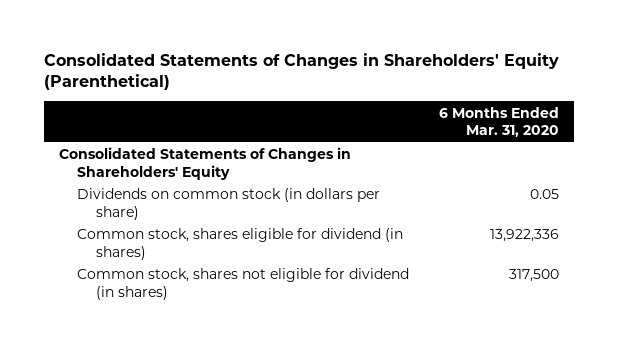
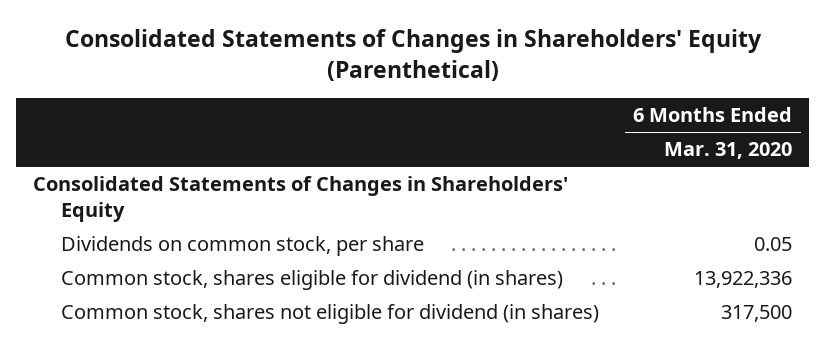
[77,188,381,220] Dividends on common stock (in dollars per share) -> [61,236,425,257] Dividends on common stock, per share

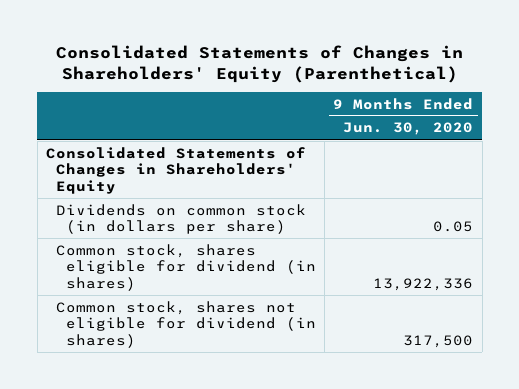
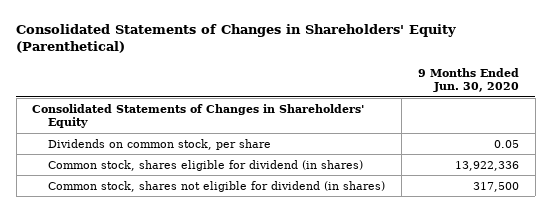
[55,203,306,235] Dividends on common stock (in dollars per share) -> [48,138,272,150] Dividends on common stock, per share

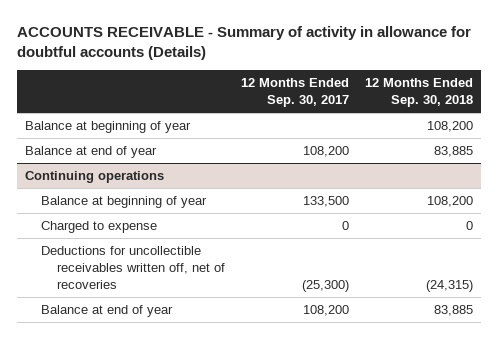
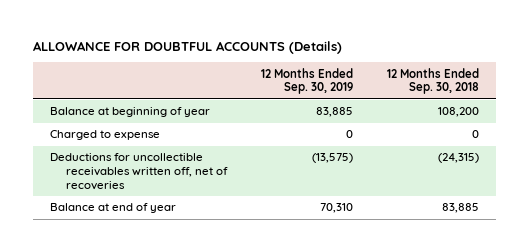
[16,26,471,61] ACCOUNTS RECEIVABLE - Summary of activity in allowance for doubtful accounts (Details) -> [32,40,342,54] ALLOWANCE FOR DOUBTFUL ACCOUNTS (Details)
[241,78,350,108] 12 Months Ended Sep. 30, 2017 -> none
none -> [261,67,354,95] 12 Months Ended Sep. 30, 2019
[24,146,157,159] Balance at end of year -> none
[24,171,164,184] Continuing operations -> none
[41,196,208,209] Balance at beginning of year -> none

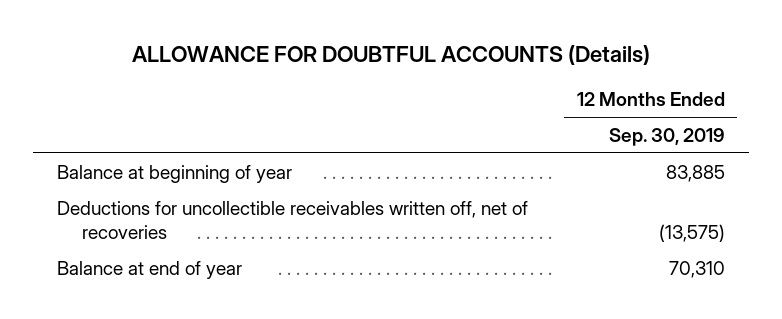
[386,67,479,95] 12 Months Ended Sep. 30, 2018 -> none
[49,130,160,141] Charged to expense -> none

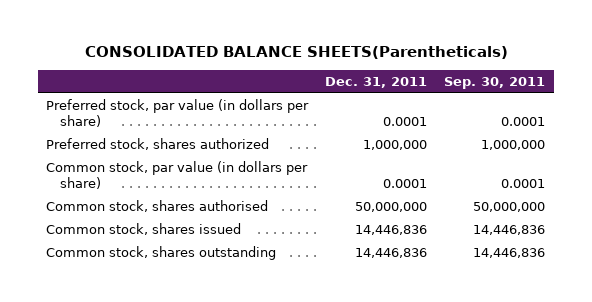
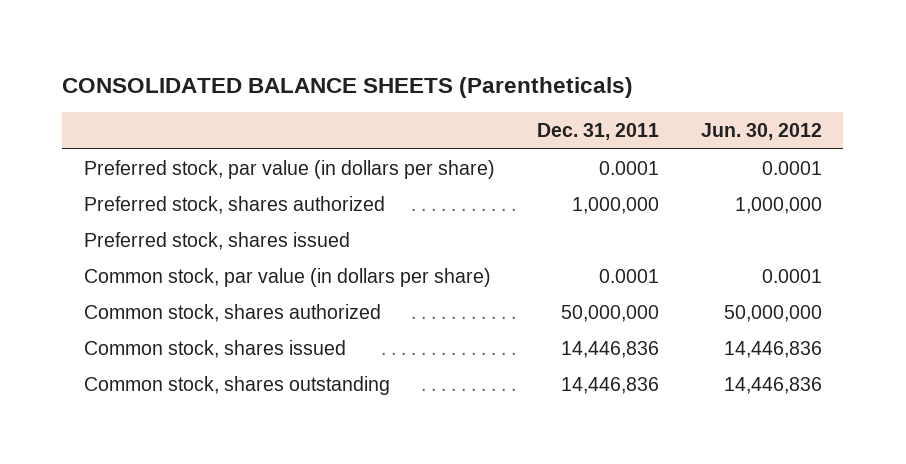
[84,46,508,60] CONSOLIDATED BALANCE SHEETS(Parentheticals) -> [62,76,634,98] CONSOLIDATED BALANCE SHEETS (Parentheticals)
[444,76,546,89] Sep. 30, 2011 -> none
none -> [701,123,823,141] Jun. 30, 2012
none -> [83,231,350,250] Preferred stock, shares issued
[46,200,269,213] Common stock, shares authorised -> [83,303,381,322] Common stock, shares authorized

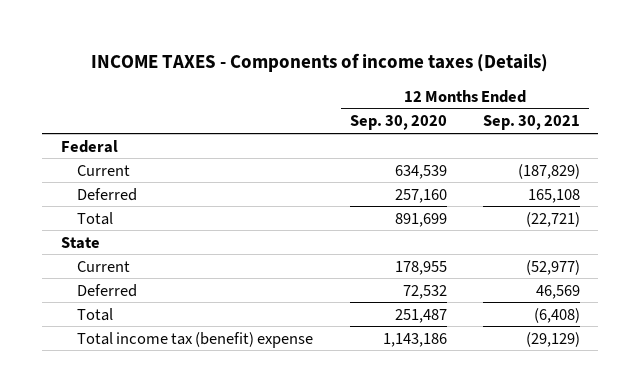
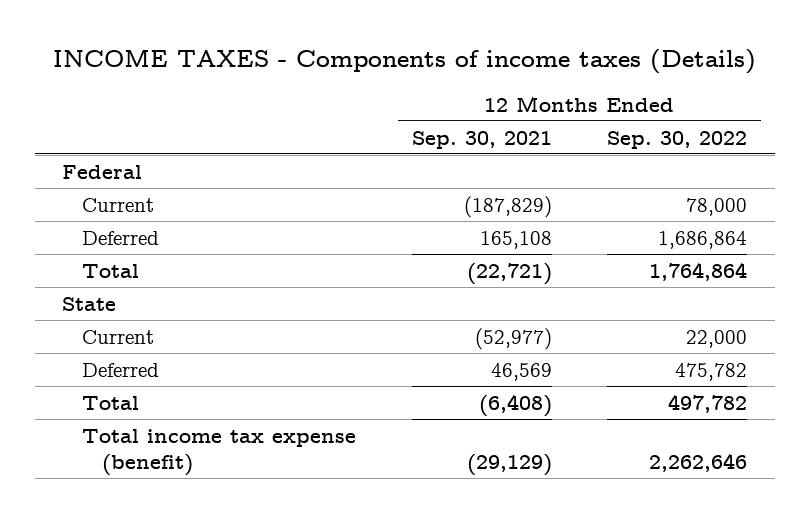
[349,115,447,131] Sep. 30, 2020 -> none
none -> [607,130,748,149] Sep. 30, 2022
[77,331,314,348] Total income tax (benefit) expense -> [82,428,357,477] Total income tax expense (benefit)

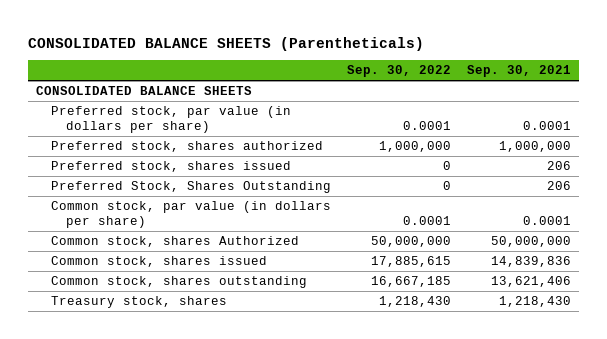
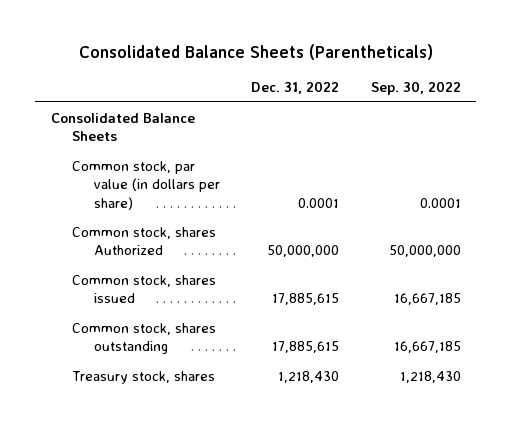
[28,36,425,51] CONSOLIDATED BALANCE SHEETS (Parentheticals) -> [78,43,433,60] Consolidated Balance Sheets (Parentheticals)
[466,65,571,78] Sep. 30, 2021 -> none
none -> [251,81,340,95] Dec. 31, 2022
[50,105,291,133] Preferred stock, par value (in dollars per share) -> none
[50,140,323,152] Preferred stock, shares authorized -> none
[50,160,291,172] Preferred stock, shares issued -> none
[50,180,331,193] Preferred Stock, Shares Outstanding -> none
[36,85,253,95] CONSOLIDATED BALANCE SHEETS -> [50,112,195,142] Consolidated Balance Sheets
[370,255,451,267] 17,885,615 -> [393,293,461,306] 16,667,185

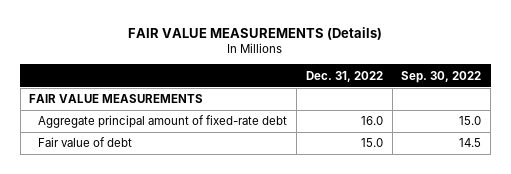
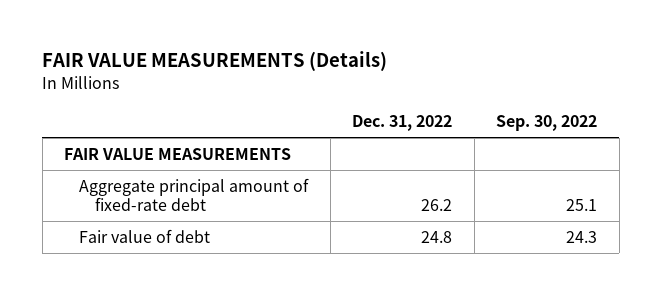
[360,116,383,126] 16.0 -> [421,199,453,212] 26.2
[459,116,482,126] 15.0 -> [566,199,598,212] 25.1
[360,138,383,148] 15.0 -> [421,230,453,243] 24.8
[459,138,482,148] 14.5 -> [566,230,598,243] 24.3

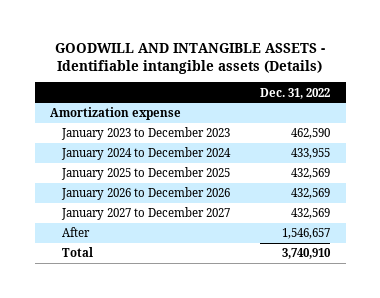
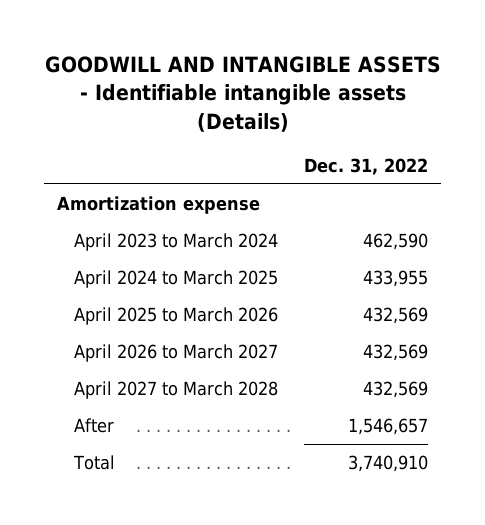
[60,127,230,141] January 2023 to December 2023 -> [73,233,278,252] April 2023 to March 2024
[60,147,231,161] January 2024 to December 2024 -> [73,270,278,289] April 2024 to March 2025
[60,167,230,181] January 2025 to December 2025 -> [73,307,278,326] April 2025 to March 2026
[60,187,230,201] January 2026 to December 2026 -> [73,344,278,363] April 2026 to March 2027
[60,207,230,221] January 2027 to December 2027 -> [73,381,278,400] April 2027 to March 2028

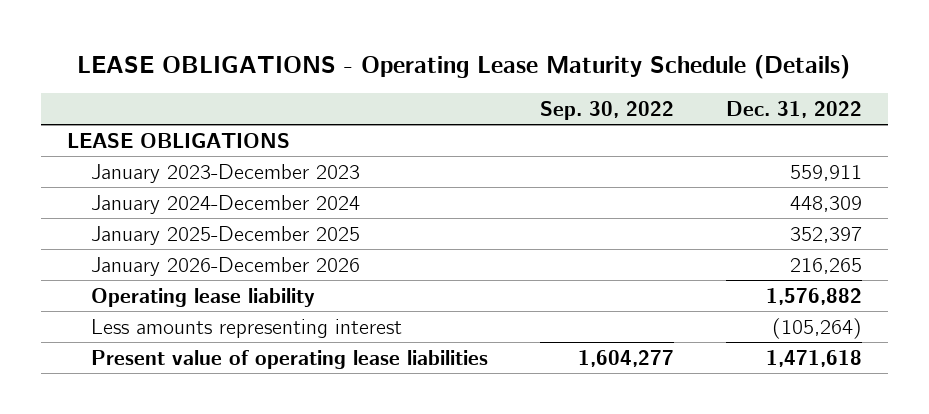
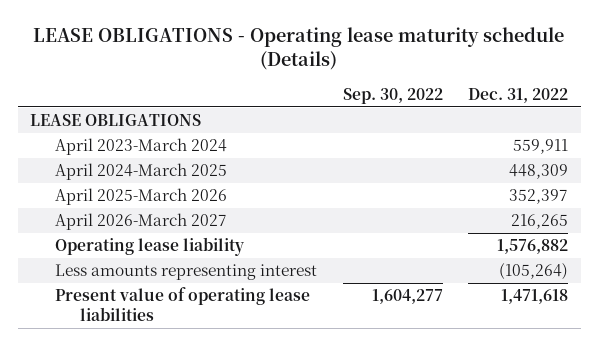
[77,54,851,79] LEASE OBLIGATIONS - Operating Lease Maturity Schedule (Details) -> [33,26,565,71] LEASE OBLIGATIONS - Operating lease maturity schedule (Details)
[91,163,361,183] January 2023-December 2023 -> [55,138,228,156] April 2023-March 2024
[91,194,361,214] January 2024-December 2024 -> [55,163,228,181] April 2024-March 2025
[91,225,361,245] January 2025-December 2025 -> [55,188,228,206] April 2025-March 2026
[91,256,361,276] January 2026-December 2026 -> [55,213,228,231] April 2026-March 2027

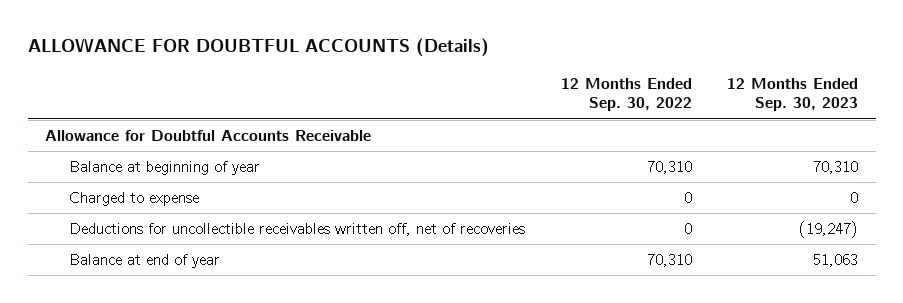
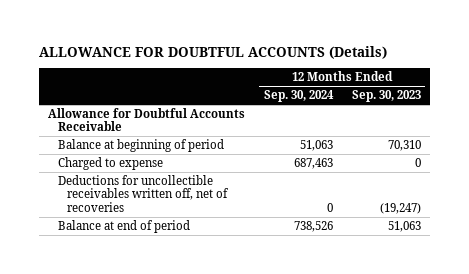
[560,77,692,112] 12 Months Ended Sep. 30, 2022 -> none
none -> [263,90,334,103] Sep. 30, 2024
[69,160,261,175] Balance at beginning of year -> [57,139,224,153] Balance at beginning of period
[69,253,221,268] Balance at end of year -> [57,220,190,234] Balance at end of period

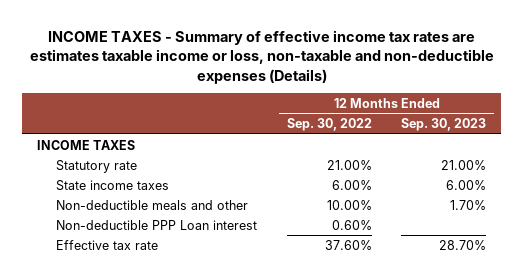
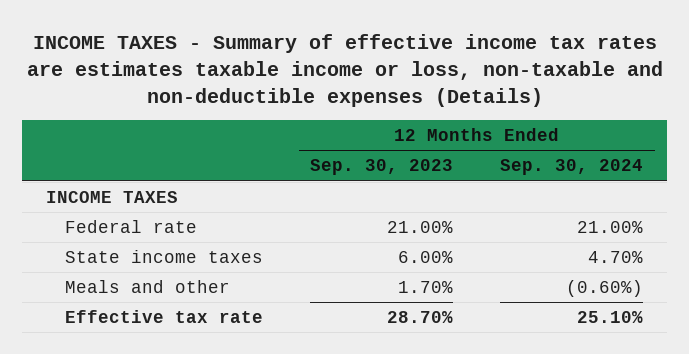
[286,118,372,132] Sep. 30, 2022 -> none
none -> [500,159,644,176] Sep. 30, 2024
[55,159,137,173] Statutory rate -> [65,219,198,233] Federal rate
[55,219,257,230] Non-deductible PPP Loan interest -> none
[55,199,248,210] Non-deductible meals and other -> [65,279,231,293] Meals and other

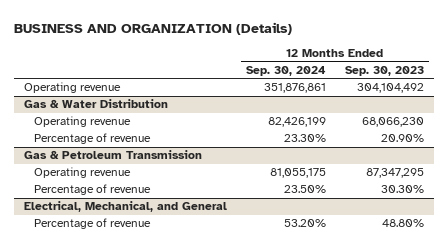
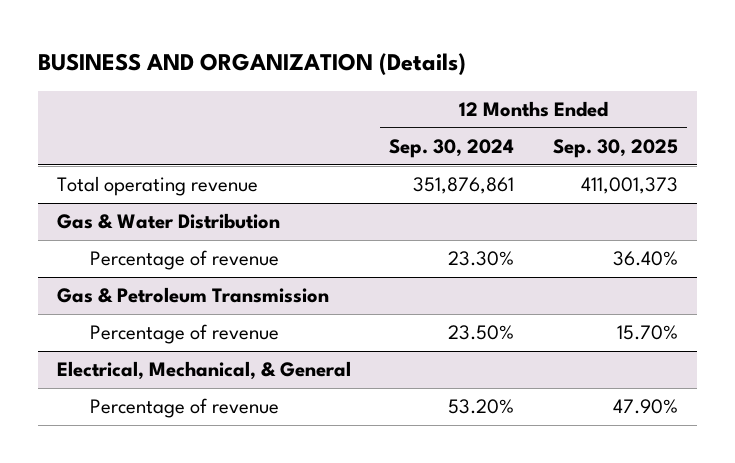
[345,65,425,76] Sep. 30, 2023 -> none
none -> [552,139,678,159] Sep. 30, 2025
[23,82,121,94] Operating revenue -> [57,176,259,197] Total operating revenue
[33,116,131,128] Operating revenue -> none
[33,167,131,179] Operating revenue -> none
[23,201,227,213] Electrical, Mechanical, and General -> [57,361,352,381] Electrical, Mechanical, & General

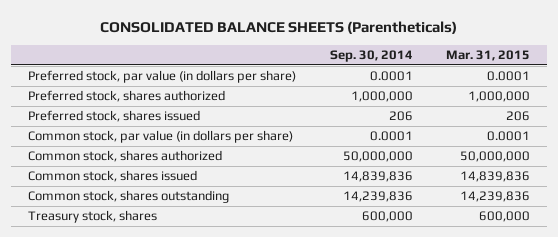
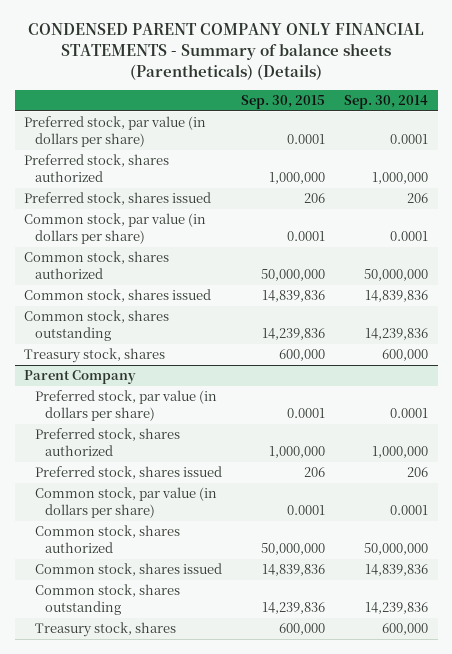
[100,20,458,34] CONSOLIDATED BALANCE SHEETS (Parentheticals) -> [28,23,425,80] CONDENSED PARENT COMPANY ONLY FINANCIAL STATEMENTS - Summary of balance sheets (Parentheticals) (Details)
[446,50,531,62] Mar. 31, 2015 -> none
none -> [240,95,325,110] Sep. 30, 2015
none -> [24,370,137,385] Parent Company
none -> [34,390,217,422] Preferred stock, par value (in dollars per share)
none -> [34,428,180,457] Preferred stock, shares authorized
none -> [34,466,222,480] Preferred stock, shares issued
none -> [34,487,217,519] Common stock, par value (in dollars per share)
none -> [34,525,180,554] Common stock, shares authorized
none -> [34,563,222,577] Common stock, shares issued
none -> [34,584,180,616] Common stock, shares outstanding
none -> [34,622,176,638] Treasury stock, shares

